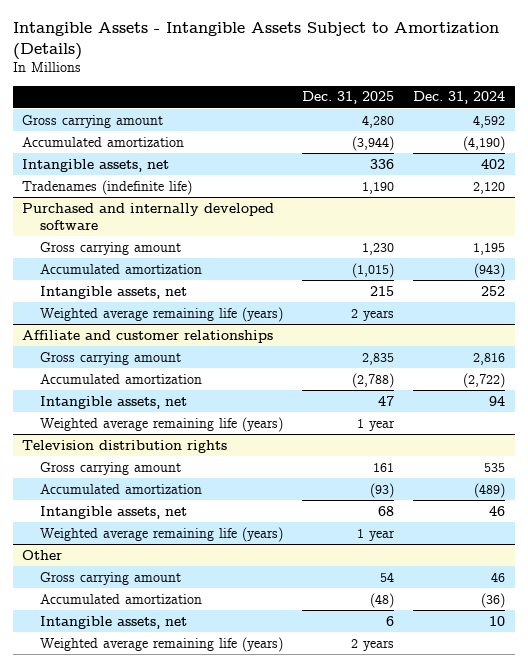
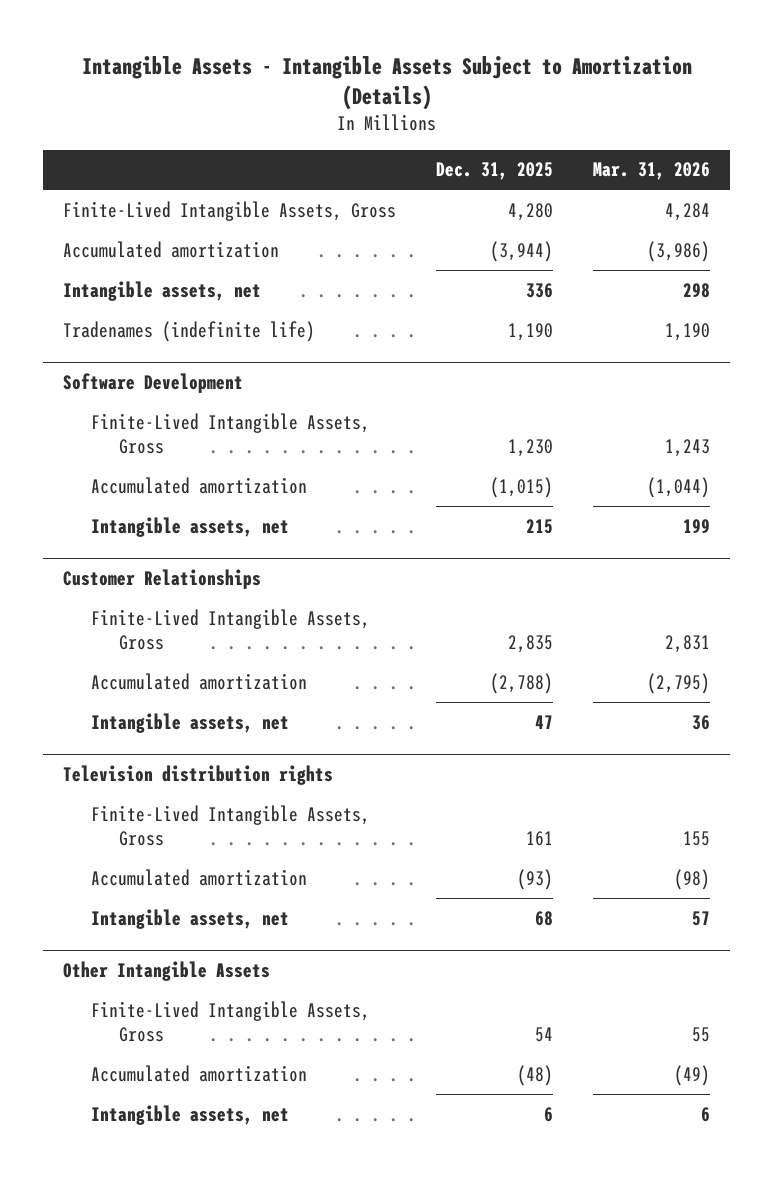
[413,91,506,105] Dec. 31, 2024 -> none
none -> [593,162,711,181] Mar. 31, 2026
[22,114,164,128] Gross carrying amount -> [63,200,397,221] Finite-Lived Intangible Assets, Gross
[22,202,275,230] Purchased and internally developed software -> [63,372,244,393] Software Development
[39,241,181,255] Gross carrying amount -> [90,412,370,454] Finite-Lived Intangible Assets, Gross
[39,306,283,322] Weighted average remaining life (years) -> none
[22,329,274,343] Affiliate and customer relationships -> [63,568,262,589] Customer Relationships
[39,351,181,365] Gross carrying amount -> [90,608,370,650] Finite-Lived Intangible Assets, Gross
[39,416,283,432] Weighted average remaining life (years) -> none
[39,461,181,475] Gross carrying amount -> [90,804,370,846] Finite-Lived Intangible Assets, Gross
[39,526,283,542] Weighted average remaining life (years) -> none
[22,549,63,560] Other -> [63,960,271,981] Other Intangible Assets
[39,571,181,585] Gross carrying amount -> [90,1000,370,1042] Finite-Lived Intangible Assets, Gross
[39,636,283,652] Weighted average remaining life (years) -> none

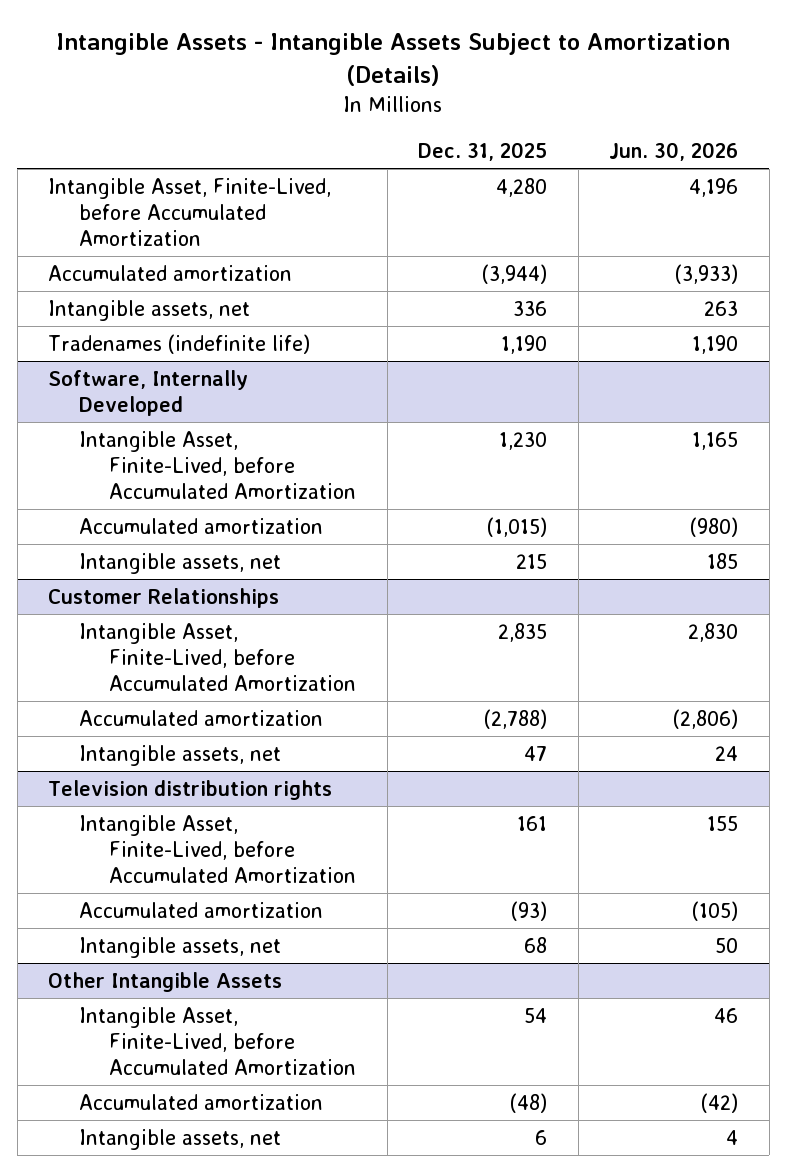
[593,162,711,181] Mar. 31, 2026 -> none
none -> [609,142,739,162] Jun. 30, 2026
[63,200,397,221] Finite-Lived Intangible Assets, Gross -> [48,177,332,246] Intangible Asset, Finite-Lived, before Accumulated Amortization
[63,372,244,393] Software Development -> [48,369,249,416] Software, Internally Developed
[90,412,370,454] Finite-Lived Intangible Assets, Gross -> [78,430,357,499] Intangible Asset, Finite-Lived, before Accumulated Amortization
[90,608,370,650] Finite-Lived Intangible Assets, Gross -> [78,622,357,691] Intangible Asset, Finite-Lived, before Accumulated Amortization
[90,804,370,846] Finite-Lived Intangible Assets, Gross -> [78,814,357,883] Intangible Asset, Finite-Lived, before Accumulated Amortization
[90,1000,370,1042] Finite-Lived Intangible Assets, Gross -> [78,1006,357,1075] Intangible Asset, Finite-Lived, before Accumulated Amortization

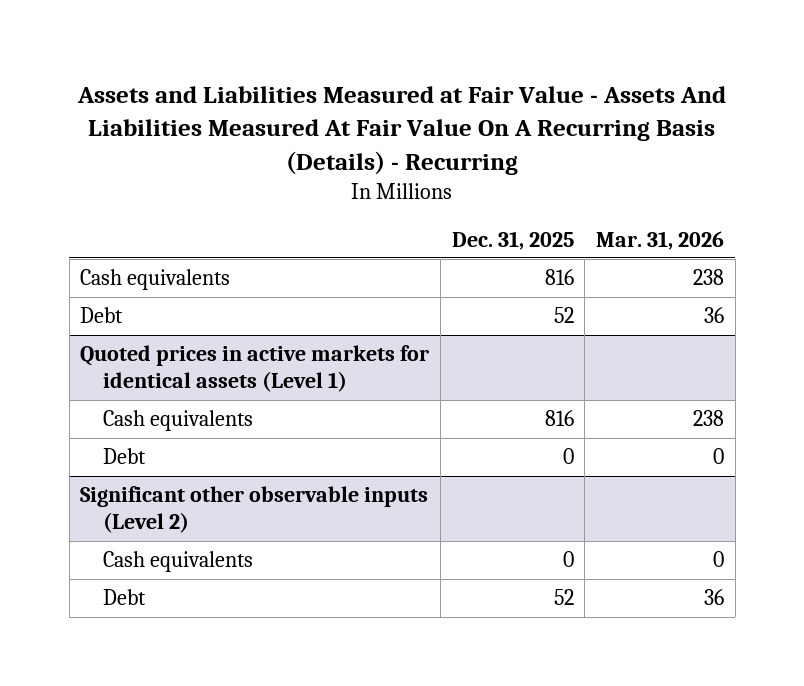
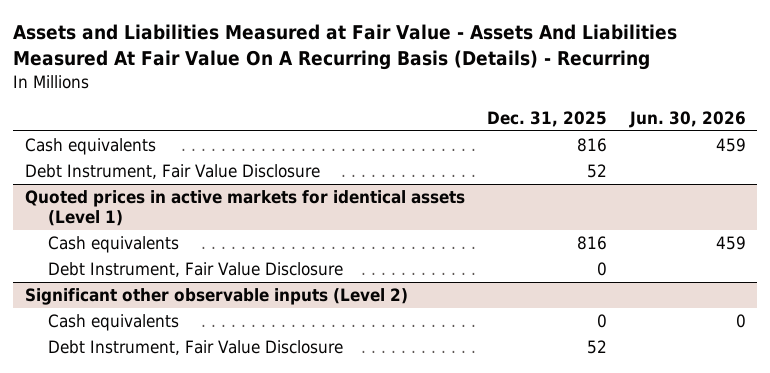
[595,230,724,250] Mar. 31, 2026 -> none
none -> [628,110,746,128] Jun. 30, 2026
[80,307,124,324] Debt -> [24,164,320,180] Debt Instrument, Fair Value Disclosure
[102,448,146,465] Debt -> [47,262,343,278] Debt Instrument, Fair Value Disclosure
[102,589,146,606] Debt -> [47,340,343,356] Debt Instrument, Fair Value Disclosure

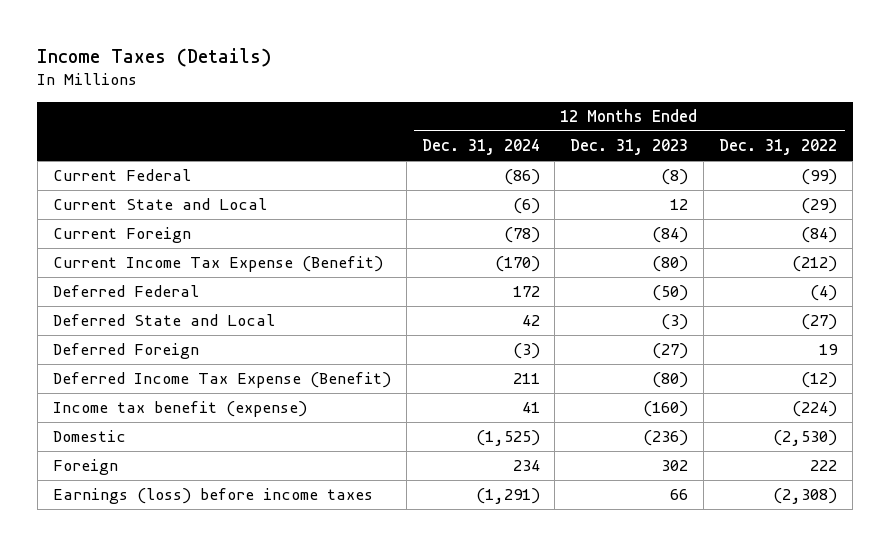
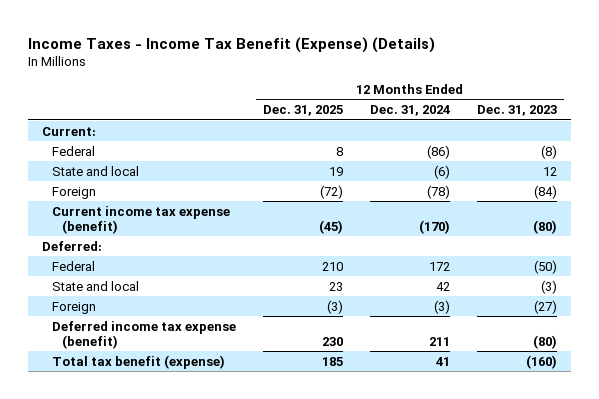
[37,47,272,67] Income Taxes (Details) -> [28,36,436,53] Income Taxes - Income Tax Benefit (Expense) (Details)
[719,139,838,156] Dec. 31, 2022 -> none
none -> [263,105,344,117] Dec. 31, 2025
[52,430,126,443] Domestic -> none
[52,459,118,476] Foreign -> none
[52,488,373,505] Earnings (loss) before income taxes -> none
none -> [41,126,96,136] Current:
[52,169,191,182] Current Federal -> [52,145,96,156] Federal
[52,198,267,211] Current State and Local -> [52,165,140,176] State and local
[52,227,191,244] Current Foreign -> [52,186,97,199] Foreign
[52,256,383,273] Current Income Tax Expense (Benefit) -> [52,205,231,234] Current income tax expense (benefit)
none -> [41,240,102,251] Deferred:
[52,285,199,298] Deferred Federal -> [52,260,96,271] Federal
[52,314,275,327] Deferred State and Local -> [52,280,140,291] State and local
[52,343,199,360] Deferred Foreign -> [52,301,97,314] Foreign
[52,372,391,389] Deferred Income Tax Expense (Benefit) -> [52,320,237,349] Deferred income tax expense (benefit)
[52,401,307,418] Income tax benefit (expense) -> [52,354,226,369] Total tax benefit (expense)

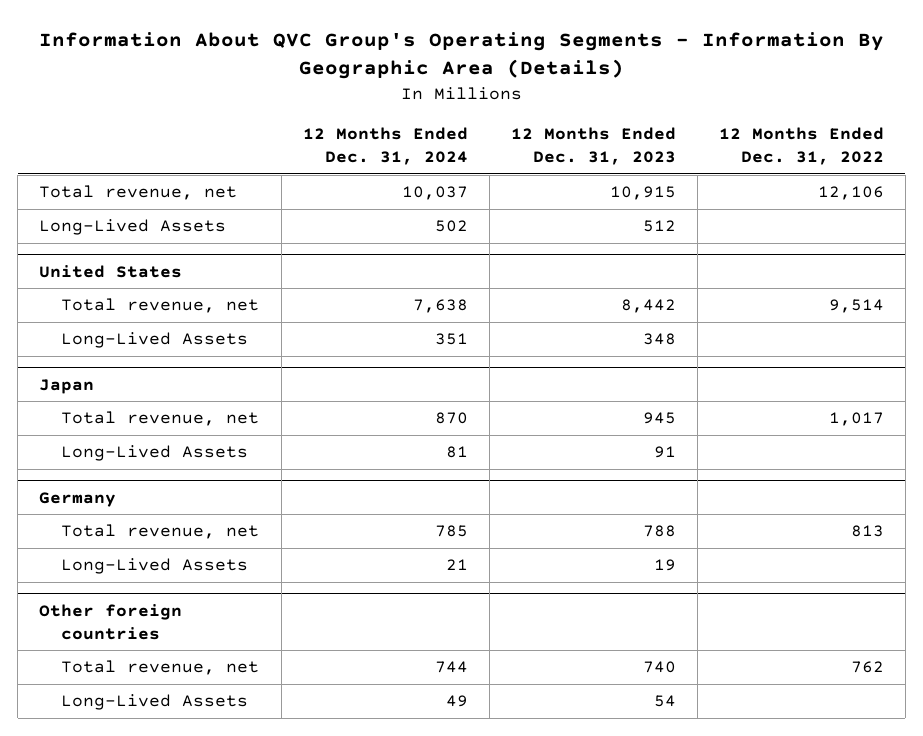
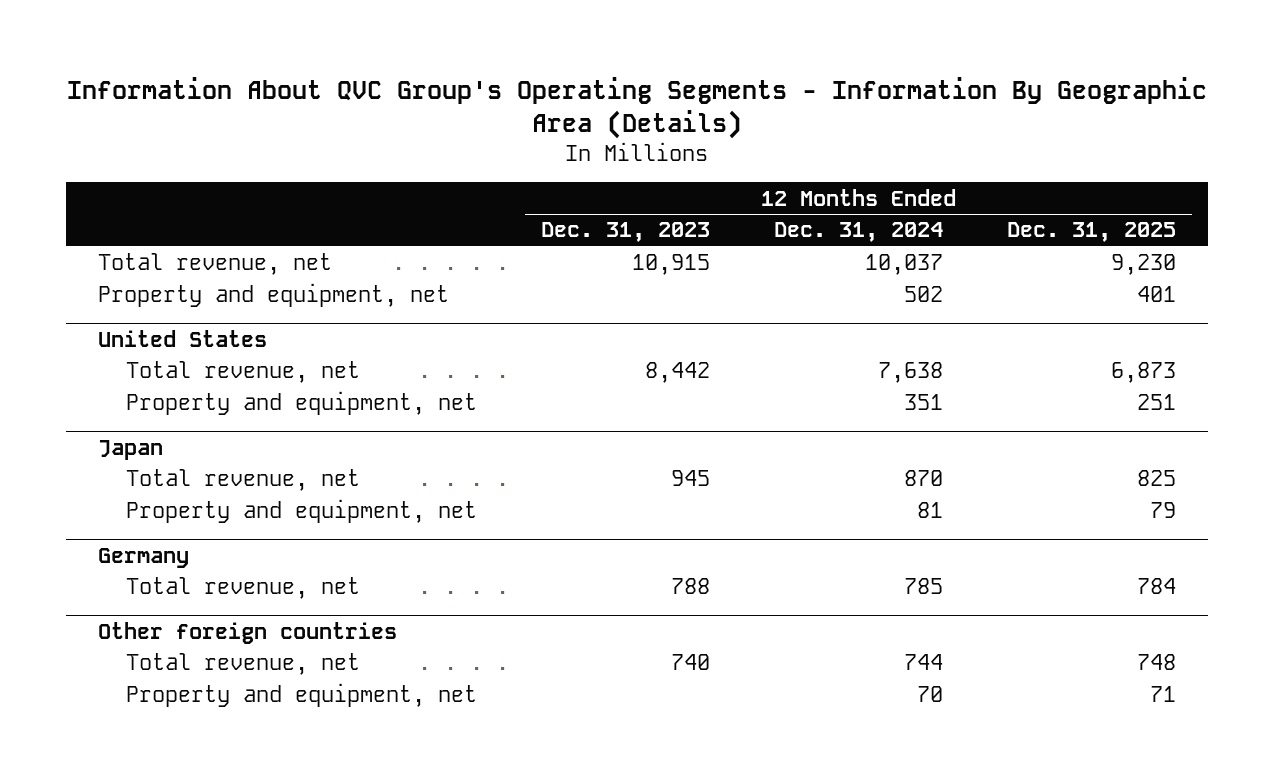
[718,127,884,166] 12 Months Ended Dec. 31, 2022 -> none
none -> [1007,222,1177,243] Dec. 31, 2025
[39,219,227,236] Long-Lived Assets -> none
none -> [97,283,449,308] Property and equipment, net
[61,332,249,349] Long-Lived Assets -> none
none -> [126,391,478,416] Property and equipment, net
[61,445,249,462] Long-Lived Assets -> none
none -> [126,499,478,524] Property and equipment, net
[61,558,249,575] Long-Lived Assets -> none
[61,694,249,711] Long-Lived Assets -> none
none -> [126,683,478,708] Property and equipment, net

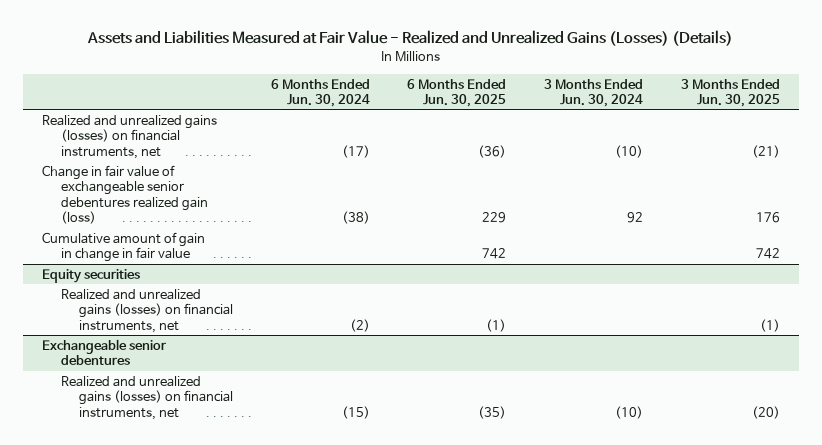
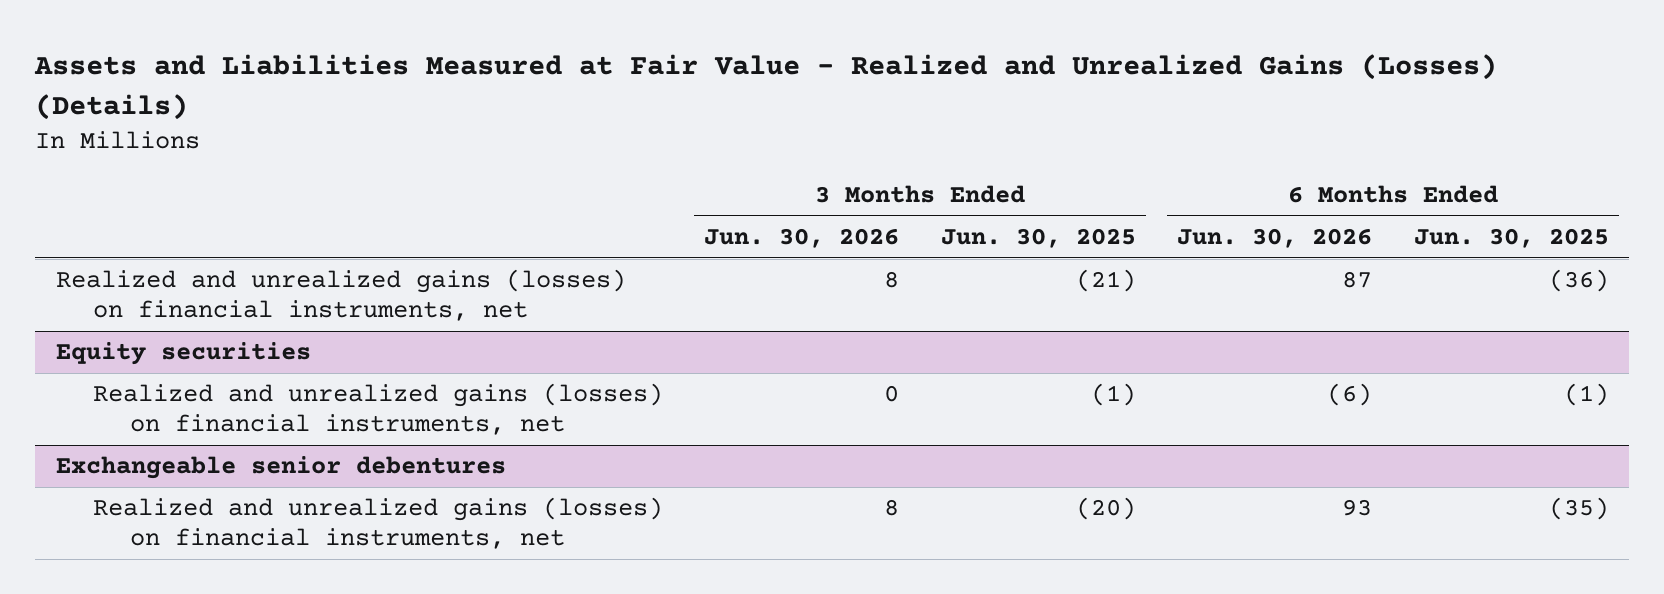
[270,78,370,108] 6 Months Ended Jun. 30, 2024 -> none
[544,78,644,108] 3 Months Ended Jun. 30, 2024 -> none
none -> [704,228,900,249] Jun. 30, 2026
none -> [1177,228,1373,249] Jun. 30, 2026
[41,164,208,225] Change in fair value of exchangeable senior debentures realized gain (loss) -> none
[41,231,205,263] Cumulative amount of gain in change in fair value -> none

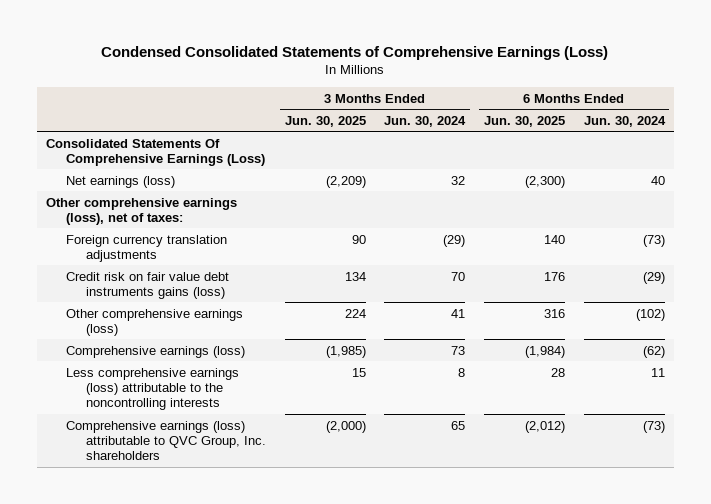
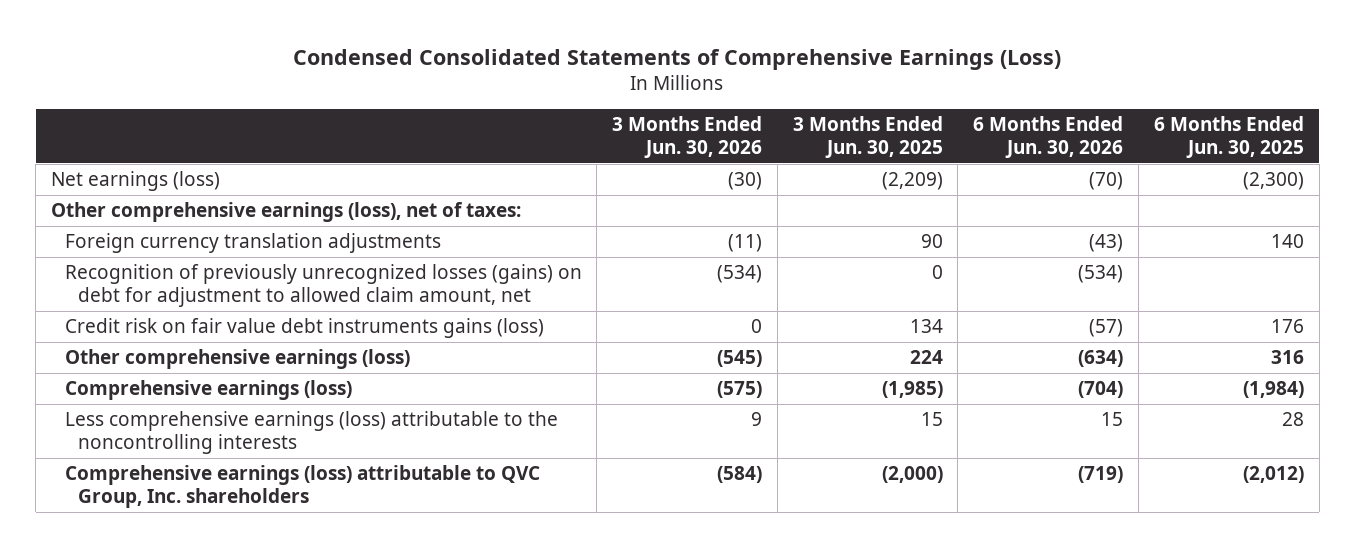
[384,115,467,127] Jun. 30, 2024 -> none
[583,115,666,127] Jun. 30, 2024 -> none
none -> [612,116,763,159] 3 Months Ended Jun. 30, 2026
none -> [973,116,1124,159] 6 Months Ended Jun. 30, 2026
[46,138,265,166] Consolidated Statements Of Comprehensive Earnings (Loss) -> none
none -> [64,264,582,308] Recognition of previously unrecognized losses (gains) on debt for adjustment to allowed claim amount, net

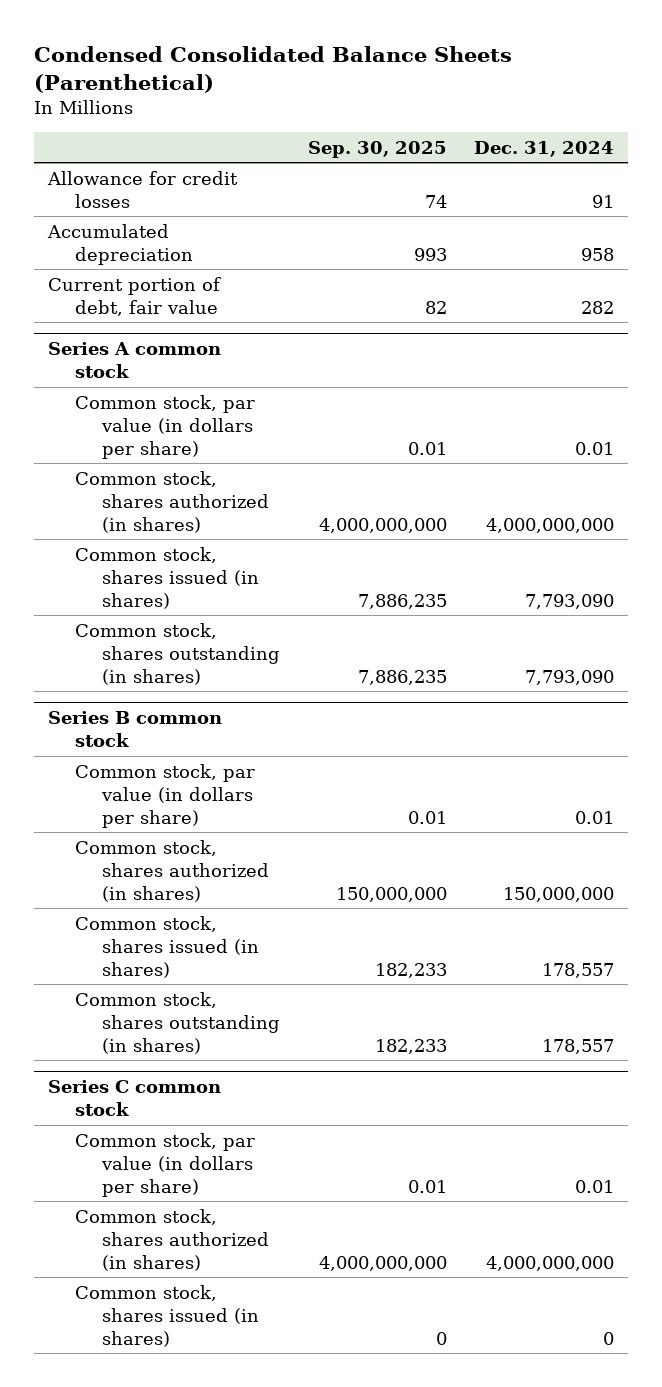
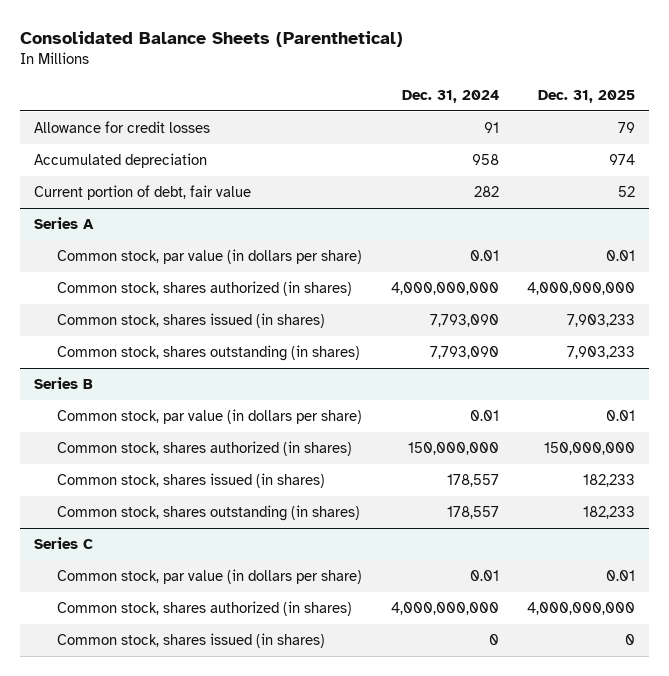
[34,45,513,93] Condensed Consolidated Balance Sheets (Parenthetical) -> [20,30,404,47] Consolidated Balance Sheets (Parenthetical)
[307,140,447,158] Sep. 30, 2025 -> none
none -> [537,90,635,104] Dec. 31, 2025
[47,342,221,379] Series A common stock -> [34,216,95,229] Series A
[47,711,222,748] Series B common stock -> [34,376,94,389] Series B
[47,1080,221,1117] Series C common stock -> [34,536,94,549] Series C

